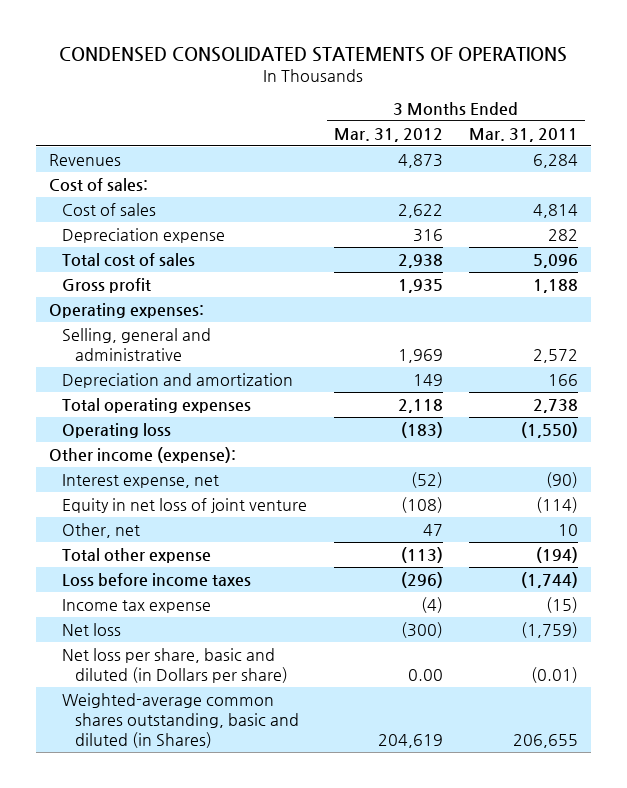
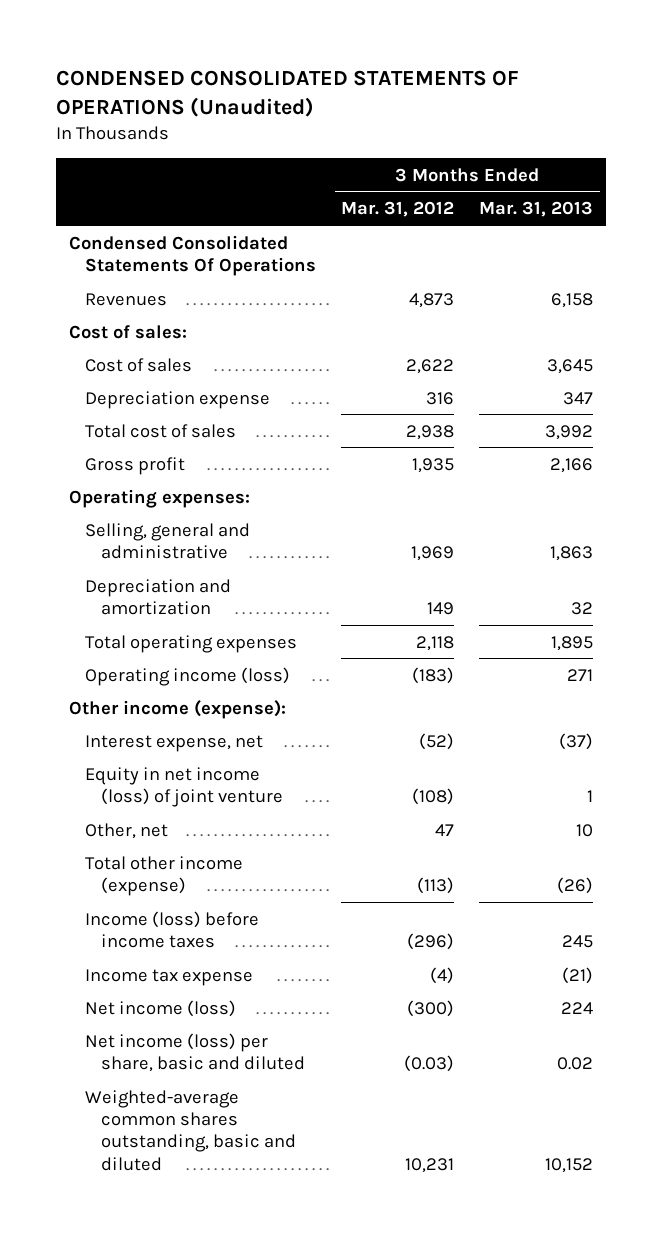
[59,46,568,62] CONDENSED CONSOLIDATED STATEMENTS OF OPERATIONS -> [56,70,520,118] CONDENSED CONSOLIDATED STATEMENTS OF OPERATIONS (Unaudited)
[468,127,578,142] Mar. 31, 2011 -> none
none -> [479,201,594,218] Mar. 31, 2013
none -> [68,234,317,277] Condensed Consolidated Statements Of Operations
[62,422,172,438] Operating loss -> [85,666,291,686] Operating income (loss)
[62,497,308,513] Equity in net loss of joint venture -> [85,766,284,808] Equity in net income (loss) of joint venture
[62,547,212,563] Total other expense -> [85,855,244,897] Total other income (expense)
[62,572,252,587] Loss before income taxes -> [85,910,260,949] Income (loss) before income taxes
[62,622,122,636] Net loss -> [85,999,237,1017] Net income (loss)
[62,647,289,683] Net loss per share, basic and diluted (in Dollars per share) -> [85,1032,306,1073] Net income (loss) per share, basic and diluted
[407,668,443,681] 0.00 -> [404,1055,455,1073] (0.03)
[62,692,300,748] Weighted-average common shares outstanding, basic and diluted (in Shares) -> [85,1089,297,1171] Weighted-average common shares outstanding, basic and diluted
[377,733,443,748] 204,619 -> [405,1157,455,1173] 10,231

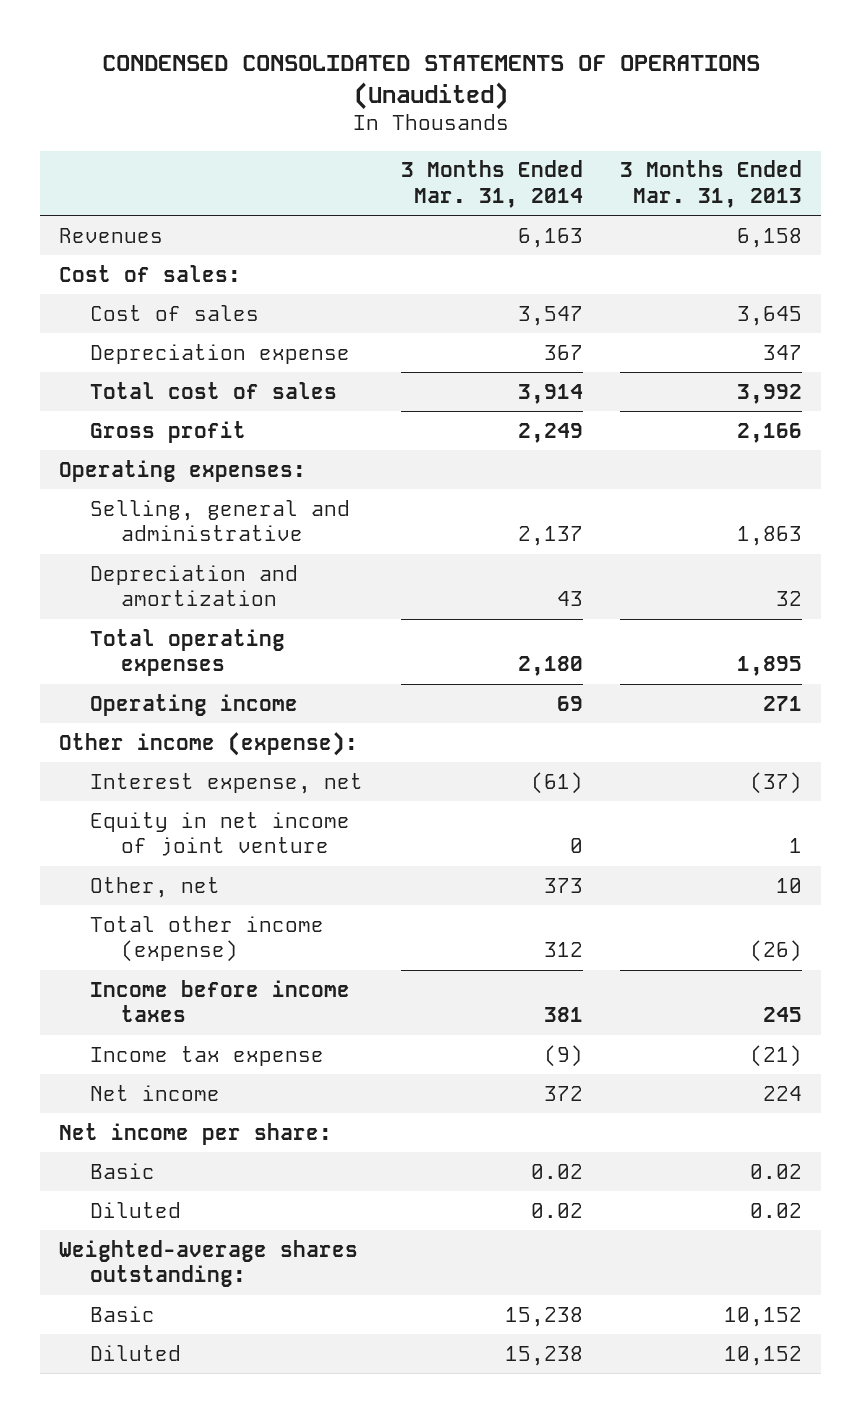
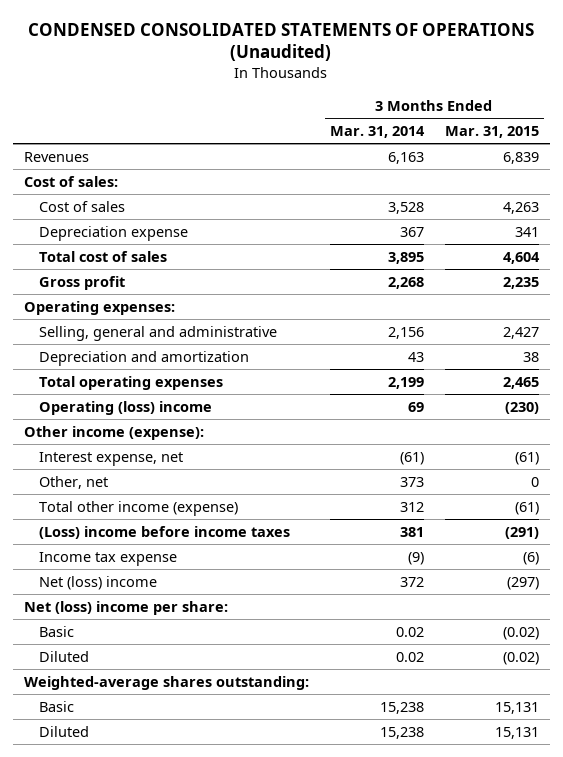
[620,160,803,208] 3 Months Ended Mar. 31, 2013 -> none
none -> [445,126,540,139] Mar. 31, 2015
[517,305,583,326] 3,547 -> [387,201,424,214] 3,528
[517,383,583,404] 3,914 -> [387,251,424,264] 3,895
[517,422,583,443] 2,249 -> [387,276,424,289] 2,268
[517,525,583,546] 2,137 -> [387,326,424,339] 2,156
[517,655,583,676] 2,180 -> [387,376,424,389] 2,199
[89,693,298,716] Operating income -> [38,400,212,415] Operating (loss) income
[89,811,350,856] Equity in net income of joint venture -> none
[89,979,350,1022] Income before income taxes -> [38,525,290,539] (Loss) income before income taxes
[89,1084,220,1101] Net income -> [38,575,157,590] Net (loss) income
[58,1122,332,1145] Net income per share: -> [23,600,228,615] Net (loss) income per share:

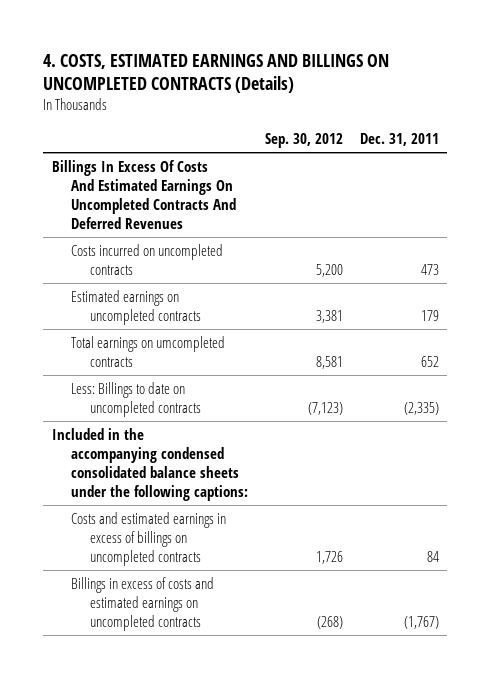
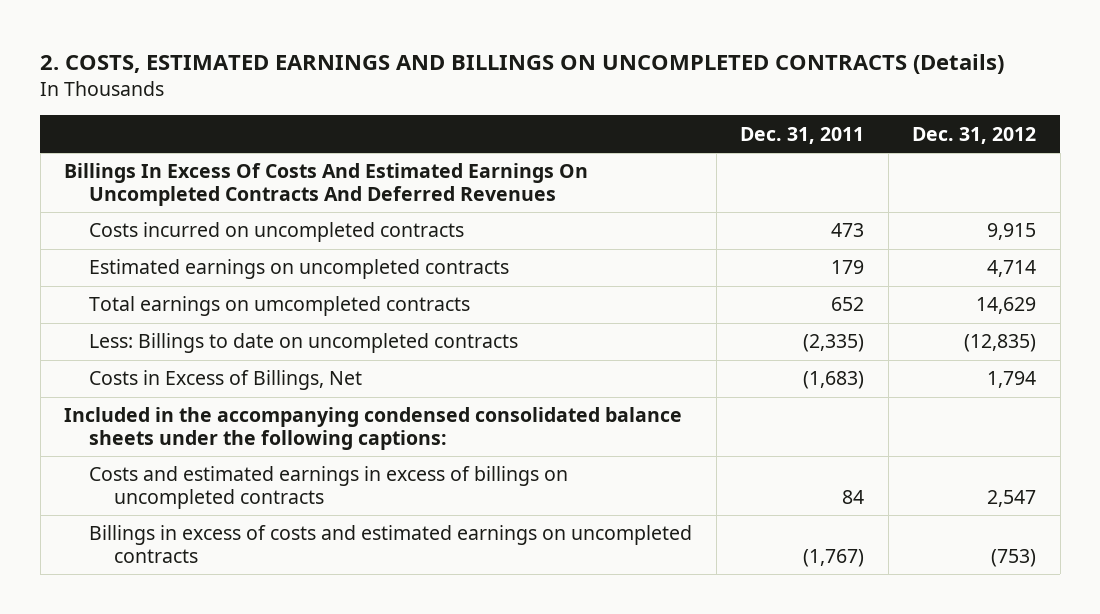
[43,53,390,94] 4. COSTS, ESTIMATED EARNINGS AND BILLINGS ON UNCOMPLETED CONTRACTS (Details) -> [40,54,1005,75] 2. COSTS, ESTIMATED EARNINGS AND BILLINGS ON UNCOMPLETED CONTRACTS (Details)
[265,133,344,149] Sep. 30, 2012 -> none
none -> [912,126,1037,144] Dec. 31, 2012
none -> [89,370,363,391] Costs in Excess of Billings, Net

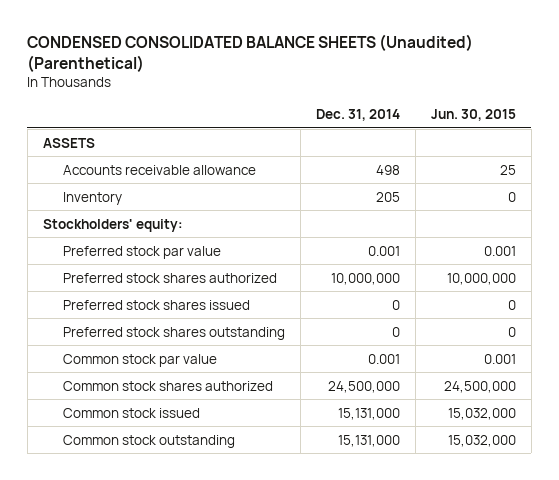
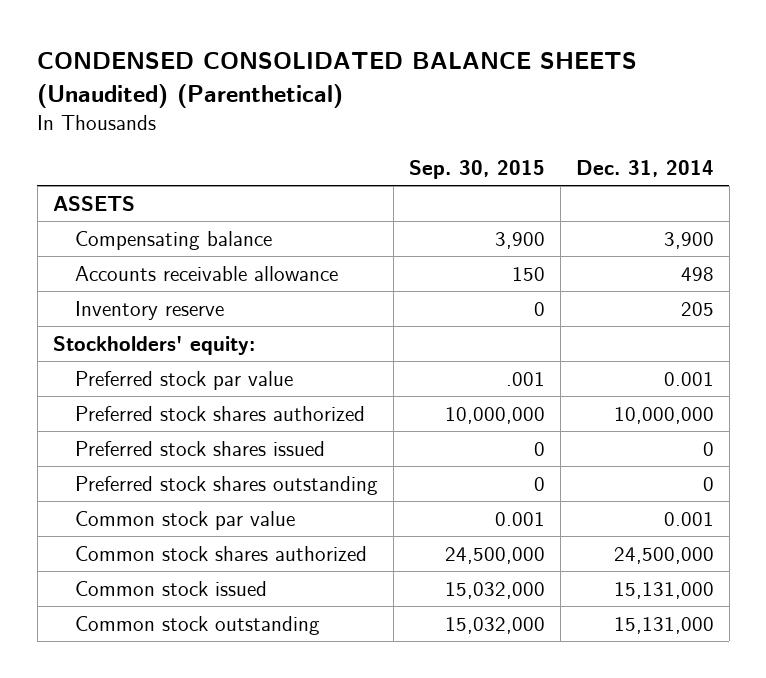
[430,108,516,121] Jun. 30, 2015 -> none
none -> [408,160,545,180] Sep. 30, 2015
none -> [74,230,272,250] Compensating balance
[62,191,122,205] Inventory -> [74,300,224,320] Inventory reserve

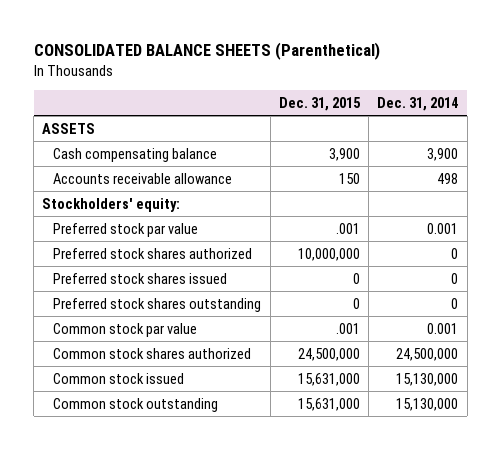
[37,52,638,108] CONDENSED CONSOLIDATED BALANCE SHEETS (Unaudited) (Parenthetical) -> [33,42,380,61] CONSOLIDATED BALANCE SHEETS (Parenthetical)
[408,160,545,180] Sep. 30, 2015 -> none
none -> [278,96,361,111] Dec. 31, 2015
[74,230,272,250] Compensating balance -> [53,147,218,162] Cash compensating balance
[74,300,224,320] Inventory reserve -> none
[613,406,714,424] 10,000,000 -> [451,247,459,259] 0
[613,581,714,599] 15,131,000 -> [396,372,459,386] 15,130,000
[613,616,714,634] 15,131,000 -> [396,397,459,411] 15,130,000

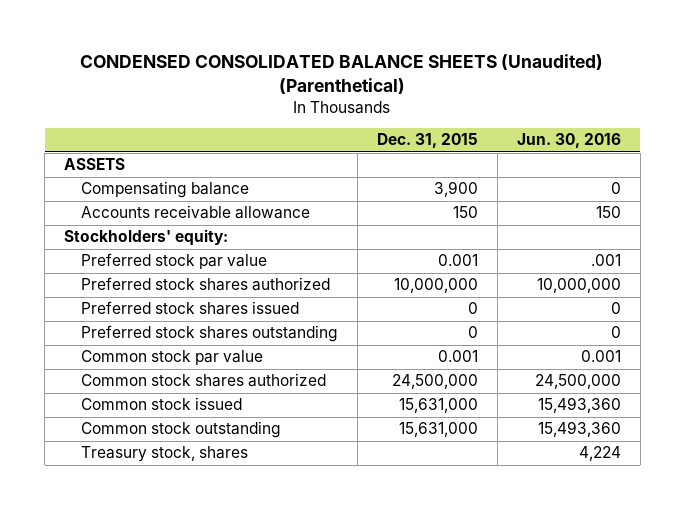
[33,42,380,61] CONSOLIDATED BALANCE SHEETS (Parenthetical) -> [80,54,604,95] CONDENSED CONSOLIDATED BALANCE SHEETS (Unaudited) (Parenthetical)
[377,96,459,111] Dec. 31, 2014 -> none
none -> [516,133,621,149] Jun. 30, 2016
[53,147,218,162] Cash compensating balance -> [81,181,250,199] Compensating balance
[335,222,360,234] .001 -> [438,254,479,267] 0.001
[335,322,360,334] .001 -> [438,350,479,363] 0.001
none -> [81,446,249,463] Treasury stock, shares

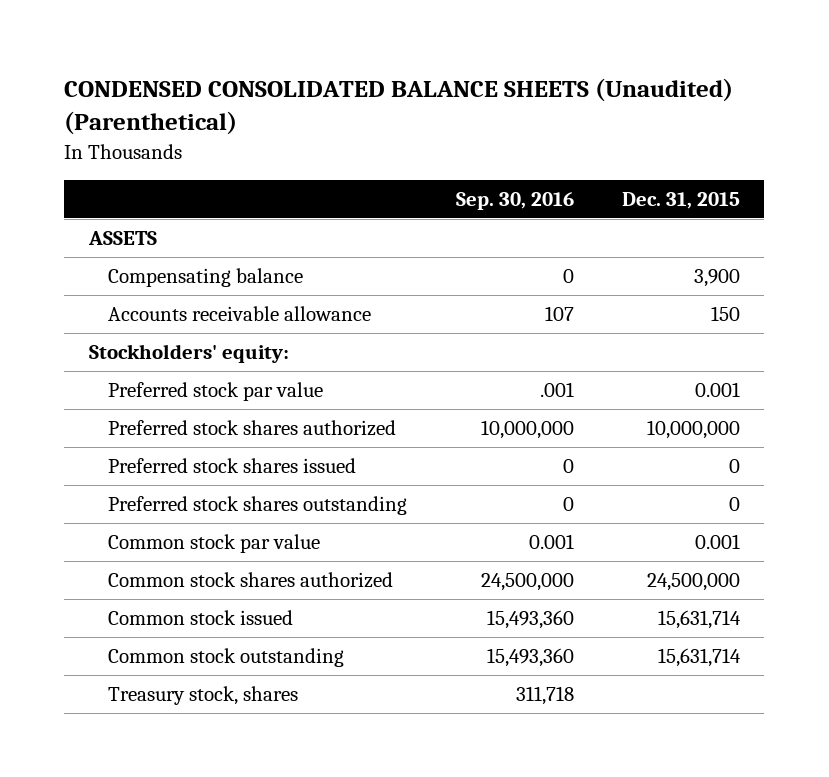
[516,133,621,149] Jun. 30, 2016 -> none
none -> [455,192,574,211] Sep. 30, 2016
[399,398,479,414] 15,631,000 -> [658,610,742,630] 15,631,714
[399,422,479,438] 15,631,000 -> [658,648,742,668] 15,631,714

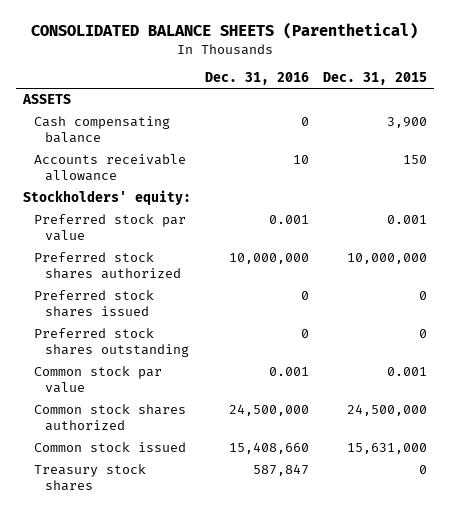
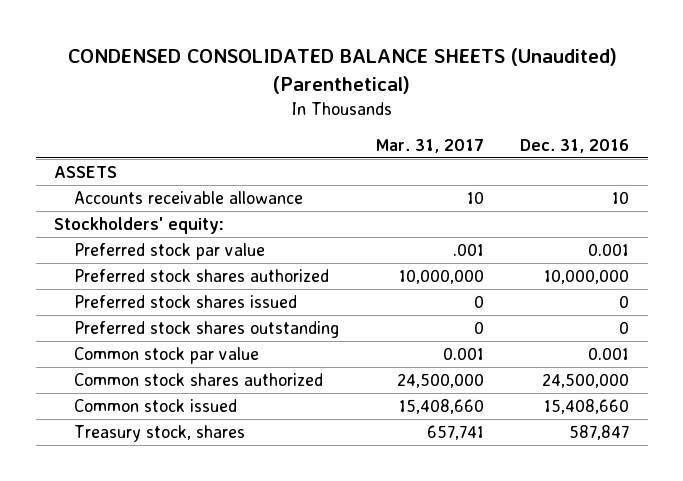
[31,22,419,40] CONSOLIDATED BALANCE SHEETS (Parenthetical) -> [67,48,617,94] CONDENSED CONSOLIDATED BALANCE SHEETS (Unaudited) (Parenthetical)
[323,71,428,85] Dec. 31, 2015 -> none
none -> [375,139,484,154] Mar. 31, 2017
[34,116,171,144] Cash compensating balance -> none
[34,464,147,492] Treasury stock shares -> [74,424,246,442] Treasury stock, shares

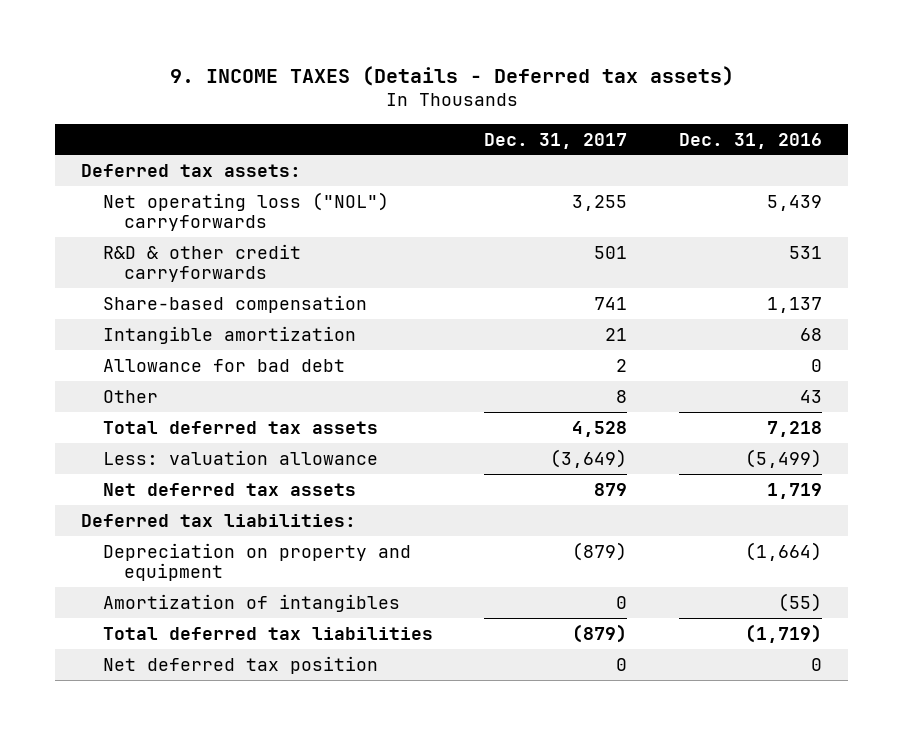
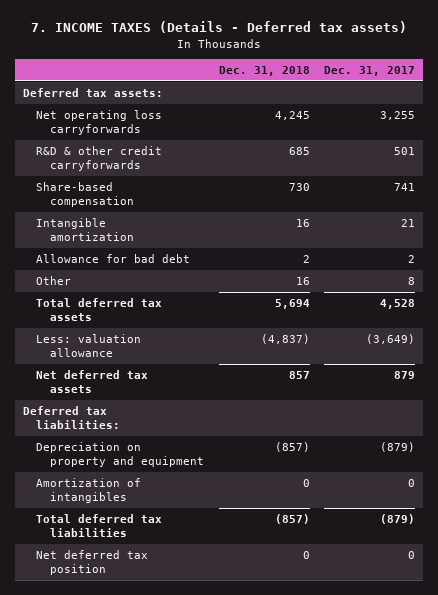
[169,65,734,86] 9. INCOME TAXES (Details - Deferred tax assets) -> [31,21,408,34] 7. INCOME TAXES (Details - Deferred tax assets)
[679,132,823,149] Dec. 31, 2016 -> none
none -> [218,65,310,76] Dec. 31, 2018
[102,191,389,232] Net operating loss ("NOL") carryforwards -> [36,110,163,136] Net operating loss carryforwards

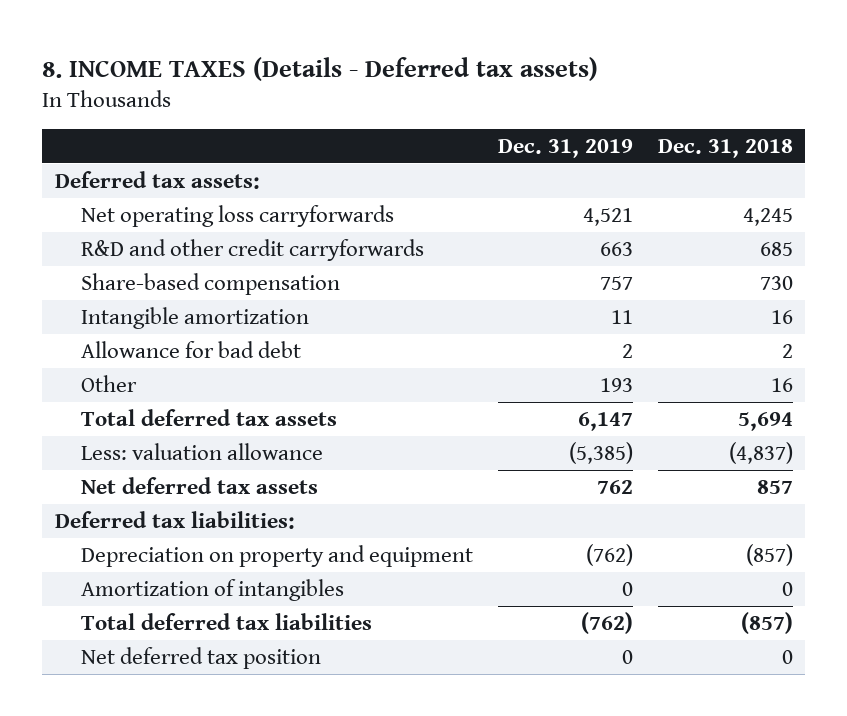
[31,21,408,34] 7. INCOME TAXES (Details - Deferred tax assets) -> [42,56,599,81] 8. INCOME TAXES (Details - Deferred tax assets)
[324,65,416,76] Dec. 31, 2017 -> none
none -> [497,138,633,158] Dec. 31, 2019
[36,146,163,172] R&D & other credit carryforwards -> [81,238,425,261] R&D and other credit carryforwards

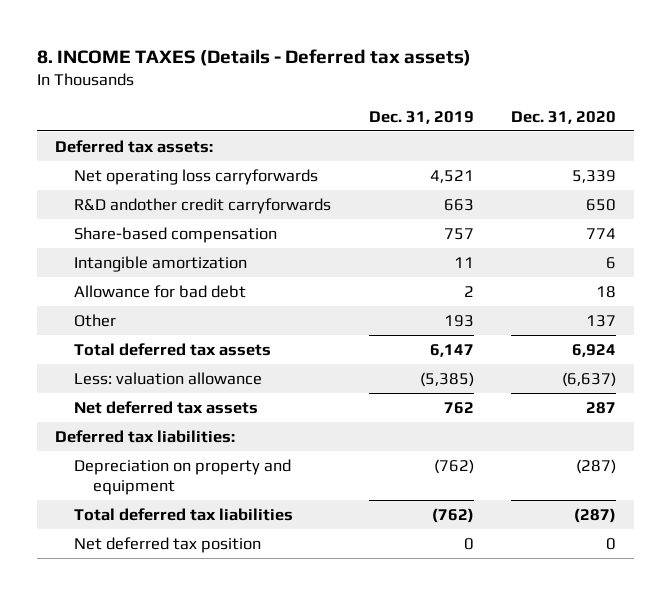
[657,138,793,158] Dec. 31, 2018 -> none
none -> [510,110,616,124] Dec. 31, 2020
[81,238,425,261] R&D and other credit carryforwards -> [74,198,332,215] R&D andother credit carryforwards
[81,578,345,601] Amortization of intangibles -> none

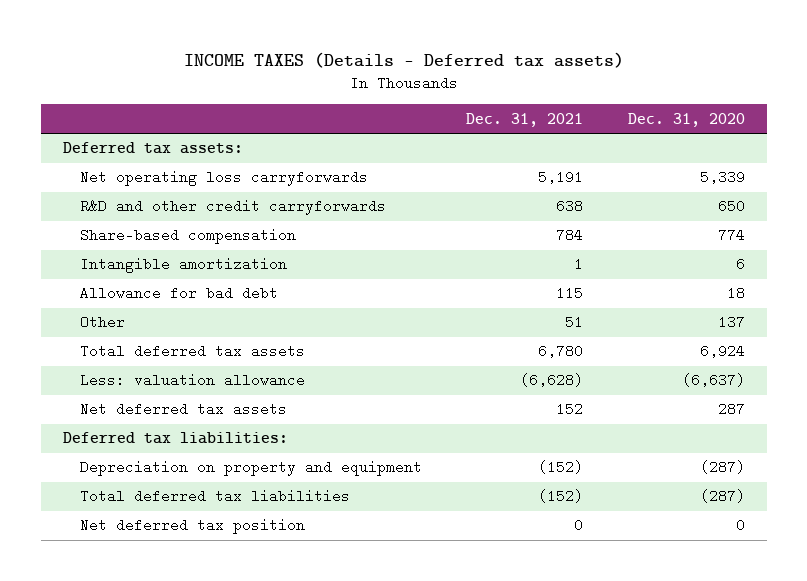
[36,48,471,66] 8. INCOME TAXES (Details - Deferred tax assets) -> [183,51,624,68] INCOME TAXES (Details - Deferred tax assets)
[368,110,474,124] Dec. 31, 2019 -> none
none -> [466,112,584,127] Dec. 31, 2021
[74,198,332,215] R&D andother credit carryforwards -> [80,199,387,216] R&D and other credit carryforwards

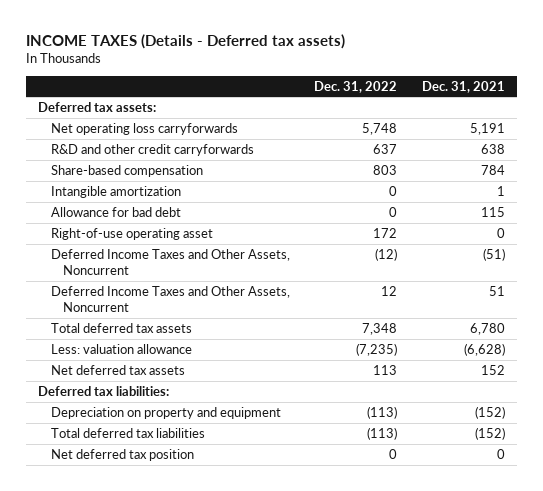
[627,112,745,127] Dec. 31, 2020 -> none
none -> [314,80,398,93] Dec. 31, 2022
[80,315,126,330] Other -> none
none -> [50,227,213,240] Right-of-use operating asset
none -> [50,248,290,276] Deferred Income Taxes and Other Assets, Noncurrent
none -> [50,285,290,313] Deferred Income Taxes and Other Assets, Noncurrent

